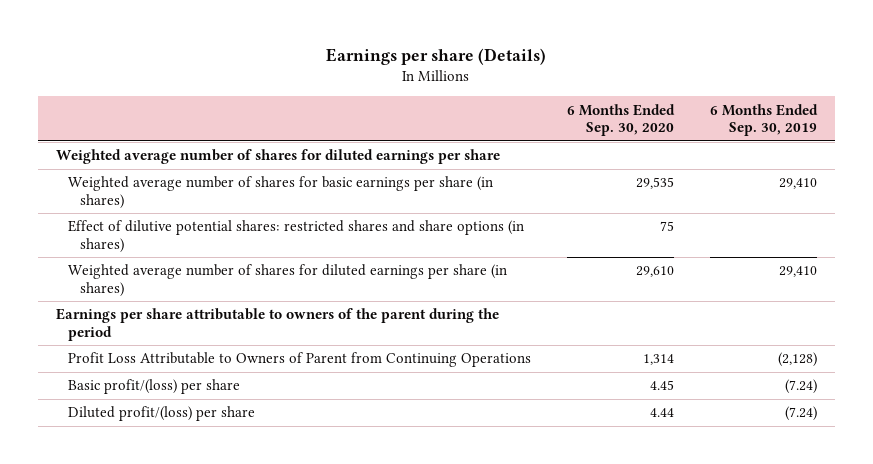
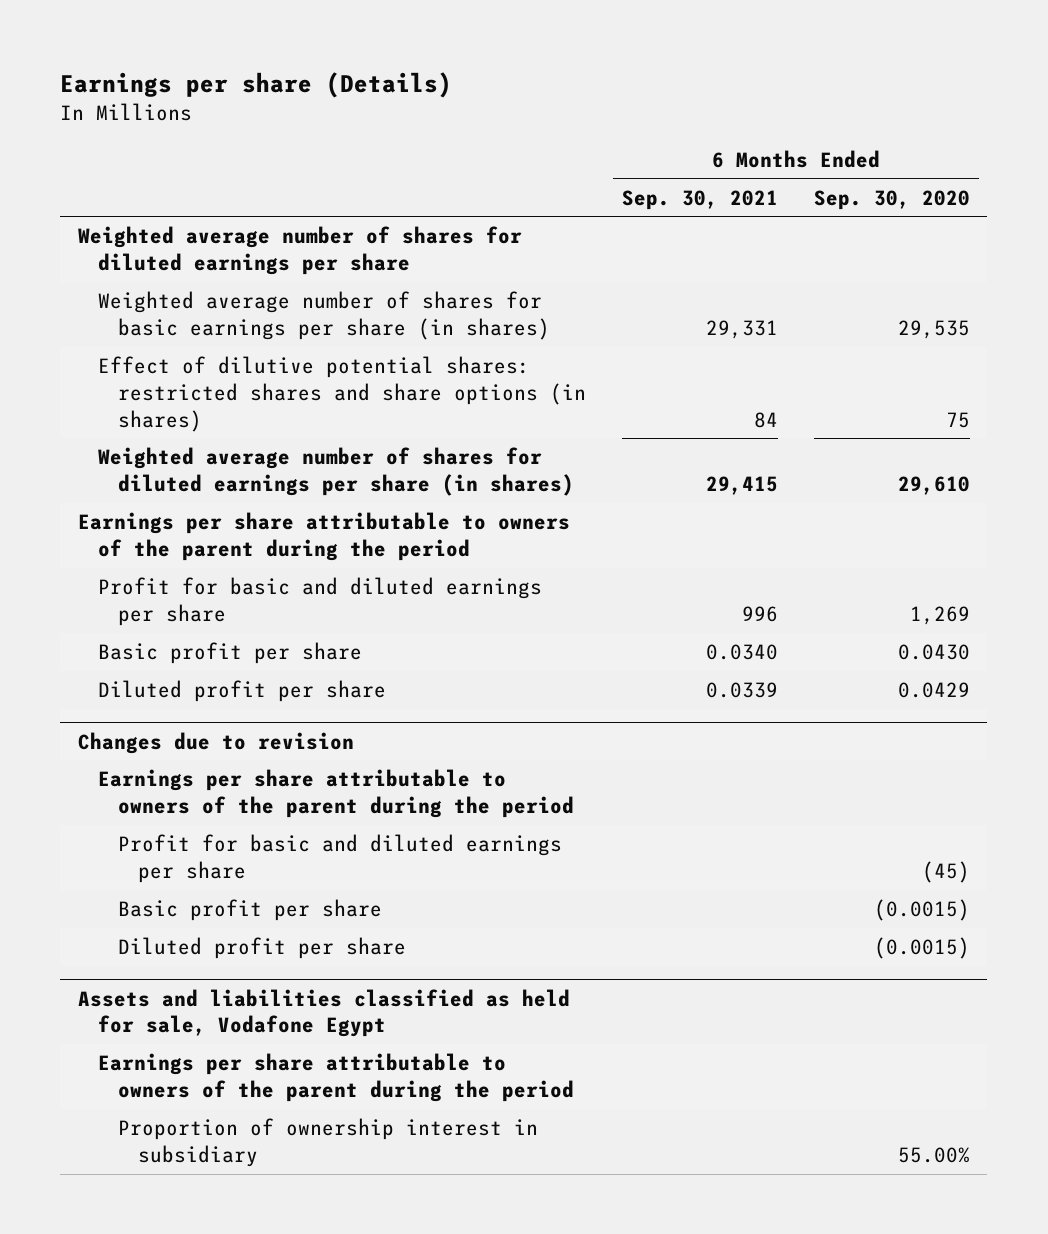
[710,103,819,137] 6 Months Ended Sep. 30, 2019 -> none
none -> [621,189,778,210] Sep. 30, 2021
[68,352,532,368] Profit Loss Attributable to Owners of Parent from Continuing Operations -> none
none -> [98,577,543,626] Profit for basic and diluted earnings per share
[68,379,241,395] Basic profit/(loss) per share -> [98,642,363,665] Basic profit per share
[650,380,675,391] 4.45 -> [897,644,970,661] 0.0430
[68,406,256,422] Diluted profit/(loss) per share -> [98,680,387,703] Diluted profit per share
[650,408,675,418] 4.44 -> [897,682,970,699] 0.0429
none -> [78,731,355,754] Changes due to revision
none -> [98,769,574,818] Earnings per share attributable to owners of the parent during the period
none -> [117,834,562,883] Profit for basic and diluted earnings per share
none -> [117,899,382,922] Basic profit per share
none -> [117,937,406,960] Diluted profit per share
none -> [78,988,571,1038] Assets and liabilities classified as held for sale, Vodafone Egypt
none -> [98,1053,574,1102] Earnings per share attributable to owners of the parent during the period
none -> [117,1118,538,1167] Proportion of ownership interest in subsidiary

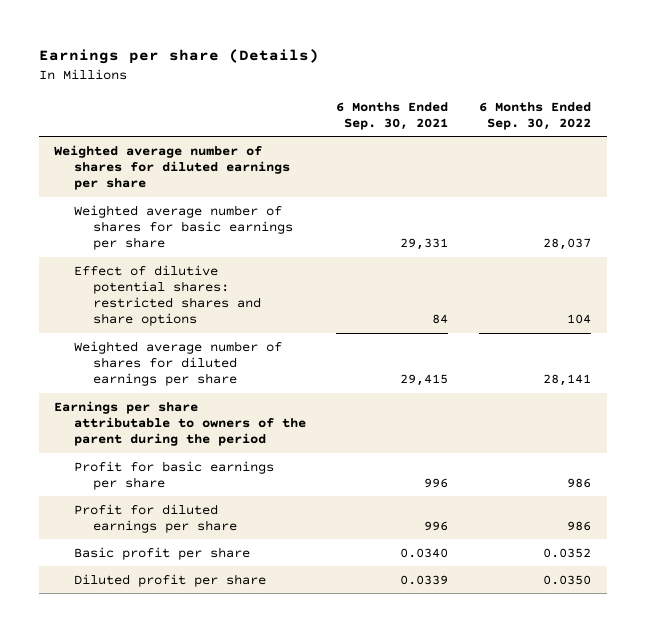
[813,189,970,210] Sep. 30, 2020 -> none
none -> [479,101,592,130] 6 Months Ended Sep. 30, 2022
[98,291,550,340] Weighted average number of shares for basic earnings per share (in shares) -> [73,204,294,251] Weighted average number of shares for basic earnings per share
[98,356,586,432] Effect of dilutive potential shares: restricted shares and share options (in shares) -> [73,264,262,327] Effect of dilutive potential shares: restricted shares and share options
[98,447,574,496] Weighted average number of shares for diluted earnings per share (in shares) -> [73,340,282,387] Weighted average number of shares for diluted earnings per share
none -> [73,460,274,490] Profit for basic earnings per share
[98,577,543,626] Profit for basic and diluted earnings per share -> [73,503,238,533] Profit for diluted earnings per share
[78,731,355,754] Changes due to revision -> none
[98,769,574,818] Earnings per share attributable to owners of the parent during the period -> none
[117,834,562,883] Profit for basic and diluted earnings per share -> none
[117,899,382,922] Basic profit per share -> none
[117,937,406,960] Diluted profit per share -> none
[78,988,571,1038] Assets and liabilities classified as held for sale, Vodafone Egypt -> none
[98,1053,574,1102] Earnings per share attributable to owners of the parent during the period -> none
[117,1118,538,1167] Proportion of ownership interest in subsidiary -> none

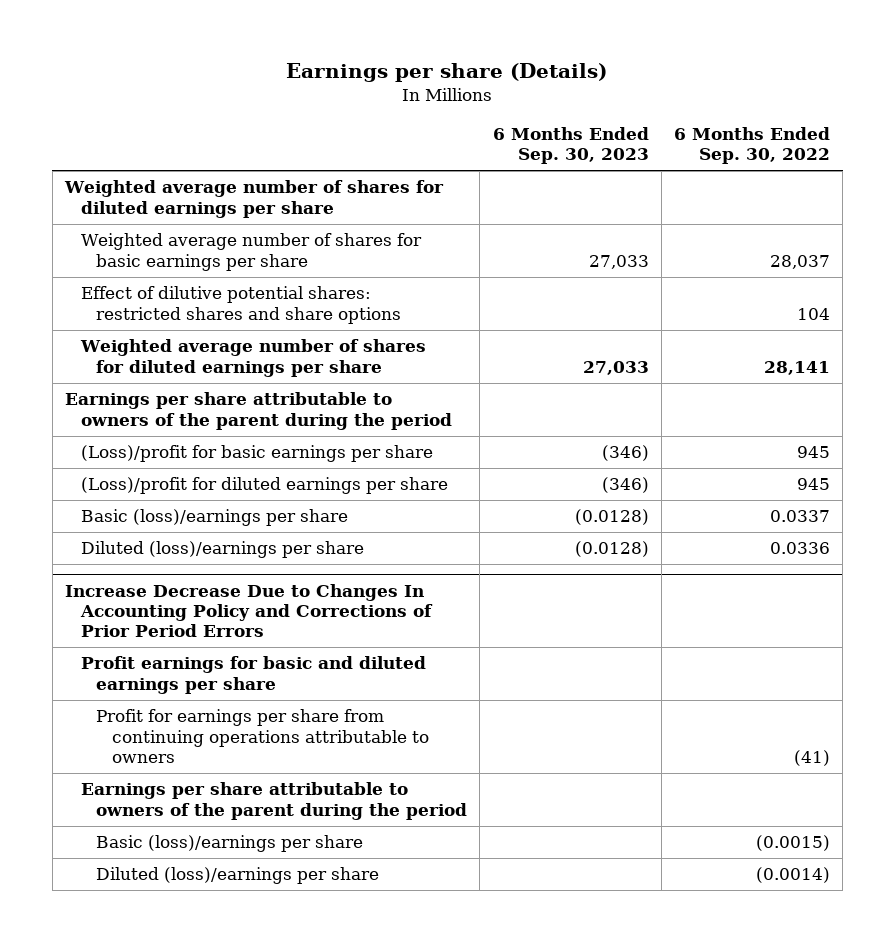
[336,101,449,130] 6 Months Ended Sep. 30, 2021 -> none
none -> [492,127,649,165] 6 Months Ended Sep. 30, 2023
[73,460,274,490] Profit for basic earnings per share -> [80,445,433,463] (Loss)/profit for basic earnings per share
[567,477,592,488] 986 -> [796,446,830,459] 945
[73,503,238,533] Profit for diluted earnings per share -> [80,477,448,495] (Loss)/profit for diluted earnings per share
[567,520,592,531] 986 -> [796,478,830,491] 945
[73,546,250,560] Basic profit per share -> [80,509,348,527] Basic (loss)/earnings per share
[543,547,592,558] 0.0352 -> [769,510,830,523] 0.0337
[73,573,266,587] Diluted profit per share -> [80,541,364,559] Diluted (loss)/earnings per share
[543,574,592,585] 0.0350 -> [769,542,830,555] 0.0336
none -> [64,583,433,638] Increase Decrease Due to Changes In Accounting Policy and Corrections of Prior Period Errors
none -> [80,656,426,694] Profit earnings for basic and diluted earnings per share
none -> [96,709,430,763] Profit for earnings per share from continuing operations attributable to owners
none -> [80,782,468,820] Earnings per share attributable to owners of the parent during the period
none -> [96,835,364,853] Basic (loss)/earnings per share
none -> [96,867,380,885] Diluted (loss)/earnings per share

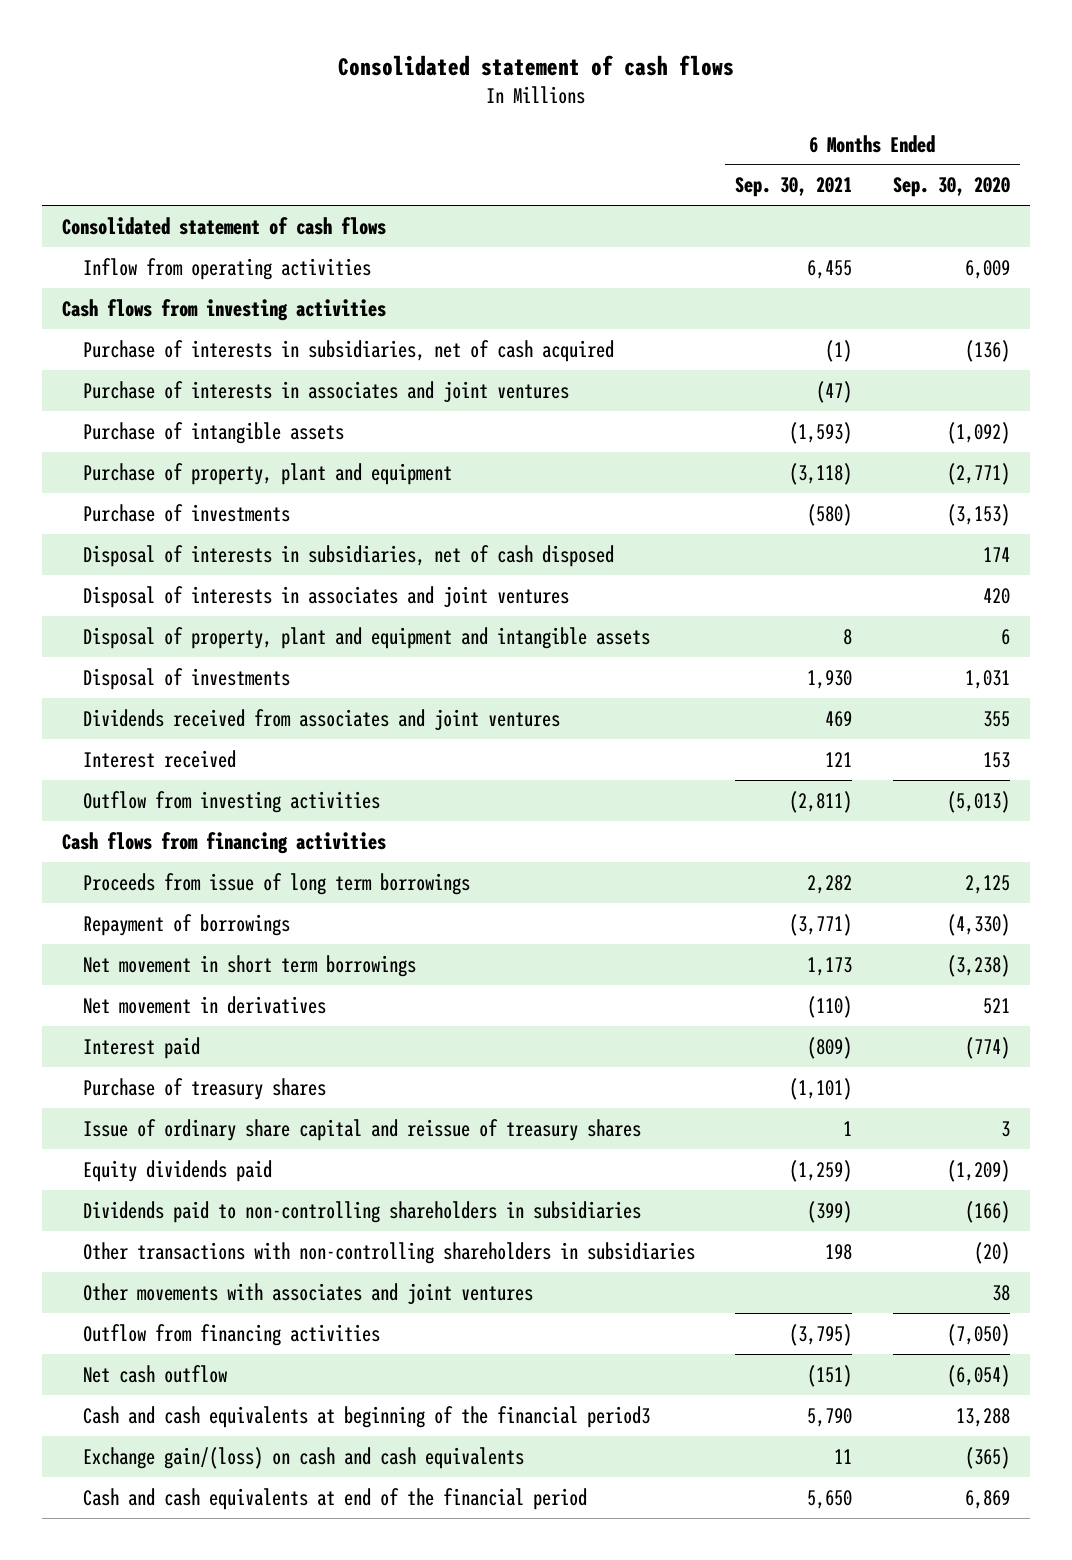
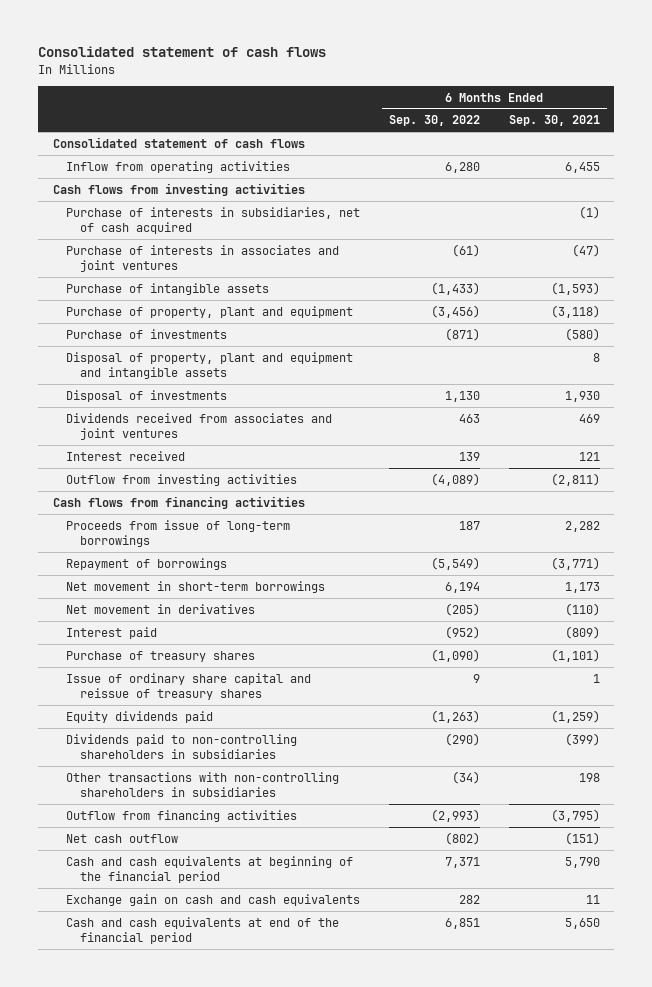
[892,177,1010,198] Sep. 30, 2020 -> none
none -> [389,115,481,127] Sep. 30, 2022
[82,544,614,567] Disposal of interests in subsidiaries, net of cash disposed -> none
[82,585,569,608] Disposal of interests in associates and joint ventures -> none
[82,872,470,895] Proceeds from issue of long term borrowings -> [66,519,291,547] Proceeds from issue of long-term borrowings
[82,954,416,977] Net movement in short term borrowings -> [66,580,326,593] Net movement in short-term borrowings
[82,1282,533,1305] Other movements with associates and joint ventures -> none
[82,1405,650,1428] Cash and cash equivalents at beginning of the financial period3 -> [66,855,354,883] Cash and cash equivalents at beginning of the financial period
[82,1446,524,1469] Exchange gain/(loss) on cash and cash equivalents -> [66,893,361,906] Exchange gain on cash and cash equivalents

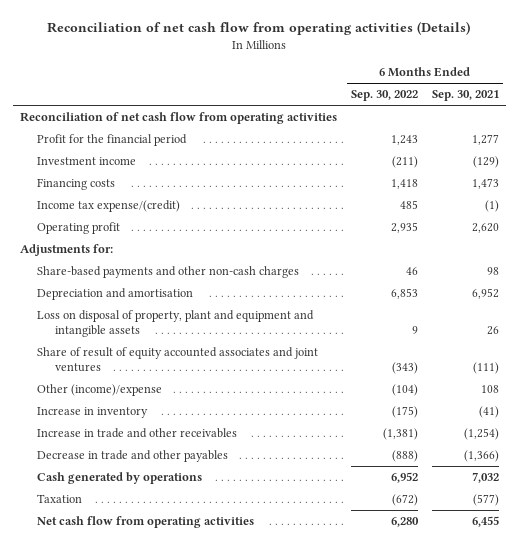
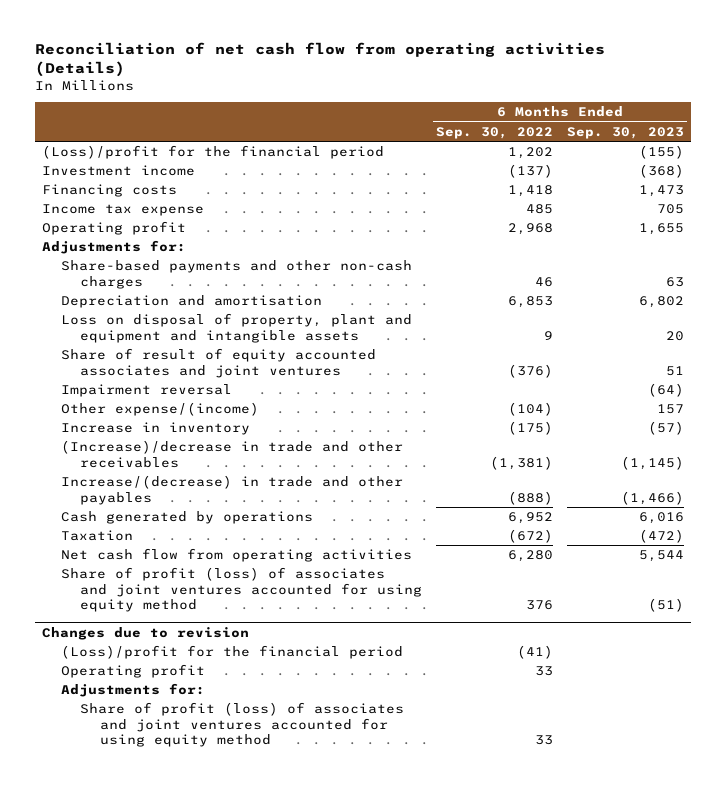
[432,90,500,102] Sep. 30, 2021 -> none
none -> [566,126,684,139] Sep. 30, 2023
[19,112,337,125] Reconciliation of net cash flow from operating activities -> none
[37,134,188,147] Profit for the financial period -> [41,145,384,160] (Loss)/profit for the financial period
[390,135,418,146] 1,243 -> [508,147,554,160] 1,202
[391,156,418,169] (211) -> [508,164,554,179] (137)
[37,200,181,213] Income tax expense/(credit) -> [41,204,204,217] Income tax expense
[390,222,418,234] 2,935 -> [508,223,554,236] 2,968
[391,361,418,374] (343) -> [508,363,554,378] (376)
none -> [61,384,233,398] Impairment reversal
[37,384,163,397] Other (income)/expense -> [61,402,260,417] Other expense/(income)
[37,428,238,439] Increase in trade and other receivables -> [61,440,404,468] (Increase)/decrease in trade and other receivables
[37,450,229,463] Decrease in trade and other payables -> [61,475,404,505] Increase/(decrease) in trade and other payables
none -> [61,567,423,613] Share of profit (loss) of associates and joint ventures accounted for using equity method
none -> [41,626,249,640] Changes due to revision
none -> [61,645,404,660] (Loss)/profit for the financial period
none -> [61,664,206,679] Operating profit
none -> [61,683,206,698] Adjustments for:
none -> [80,702,405,748] Share of profit (loss) of associates and joint ventures accounted for using equity method

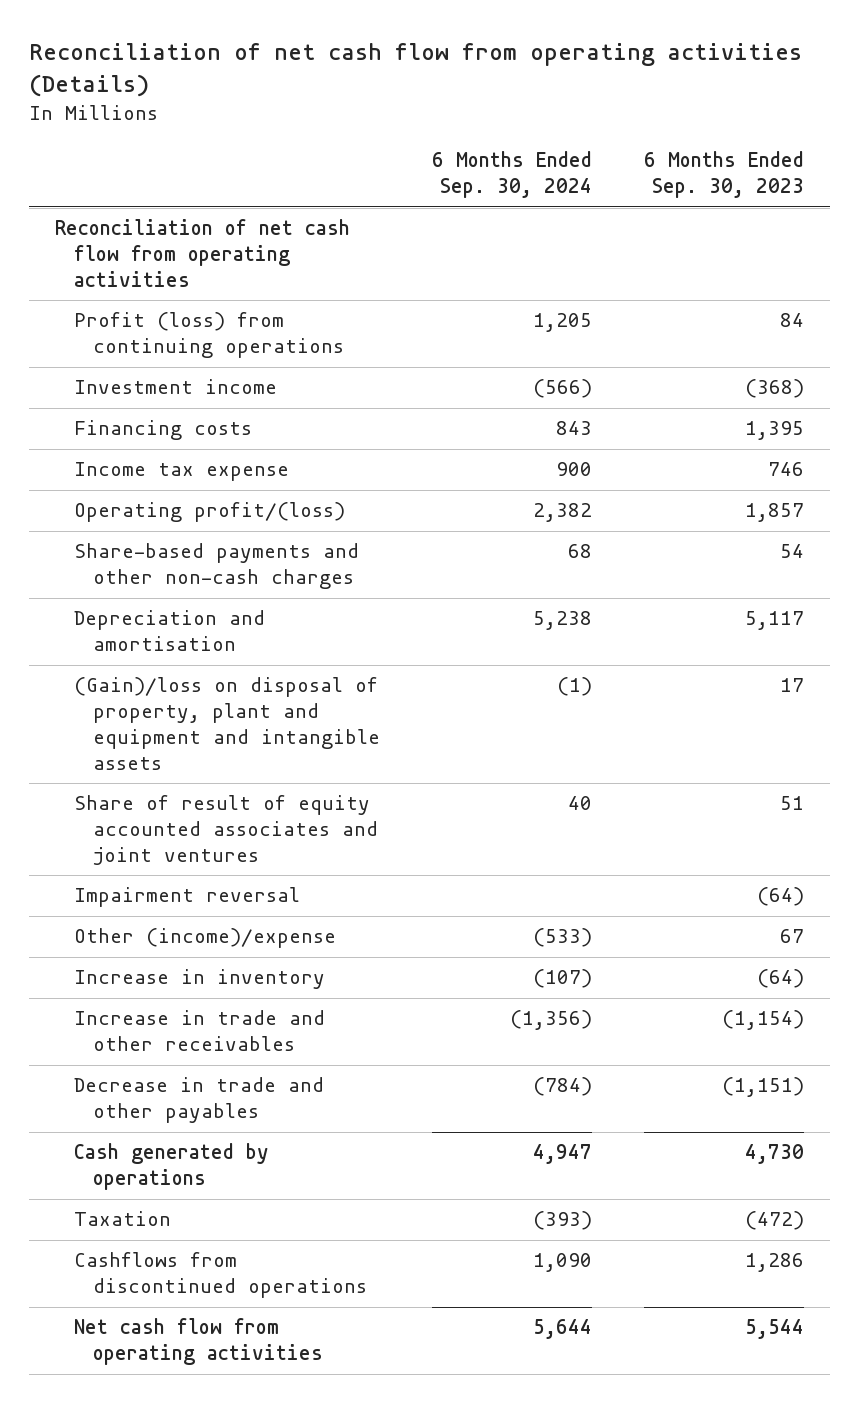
[436,126,554,139] Sep. 30, 2022 -> none
none -> [431,151,592,199] 6 Months Ended Sep. 30, 2024
[41,145,384,160] (Loss)/profit for the financial period -> none
none -> [54,219,350,288] Reconciliation of net cash flow from operating activities
none -> [73,312,344,359] Profit (loss) from continuing operations
[41,240,186,255] Adjustments for: -> none
[638,185,684,198] 1,473 -> [745,421,805,441] 1,395
[656,204,684,215] 705 -> [768,462,805,477] 746
[41,221,186,236] Operating profit -> [73,502,345,523] Operating profit/(loss)
[638,223,684,236] 1,655 -> [745,503,805,523] 1,857
[665,276,684,287] 63 -> [780,544,805,559] 54
[638,296,684,309] 6,802 -> [745,611,805,631] 5,117
[61,313,413,343] Loss on disposal of property, plant and equipment and intangible assets -> [73,677,380,771] (Gain)/loss on disposal of property, plant and equipment and intangible assets
[665,330,684,341] 20 -> [780,678,805,693] 17
[61,402,260,417] Other expense/(income) -> [73,928,336,949] Other (income)/expense
[656,404,684,415] 157 -> [780,929,805,944] 67
[647,421,684,436] (57) -> [757,969,805,989] (64)
[61,440,404,468] (Increase)/decrease in trade and other receivables -> [73,1010,325,1052] Increase in trade and other receivables
[620,455,684,470] (1,145) -> [722,1010,805,1031] (1,154)
[61,475,404,505] Increase/(decrease) in trade and other payables -> [73,1077,324,1124] Decrease in trade and other payables
[620,490,684,505] (1,466) -> [722,1077,805,1098] (1,151)
[638,512,684,525] 6,016 -> [745,1144,805,1165] 4,730
none -> [73,1252,367,1299] Cashflows from discontinued operations
[61,567,423,613] Share of profit (loss) of associates and joint ventures accounted for using equity method -> none
[41,626,249,640] Changes due to revision -> none
[61,645,404,660] (Loss)/profit for the financial period -> none
[61,664,206,679] Operating profit -> none
[61,683,206,698] Adjustments for: -> none
[80,702,405,748] Share of profit (loss) of associates and joint ventures accounted for using equity method -> none

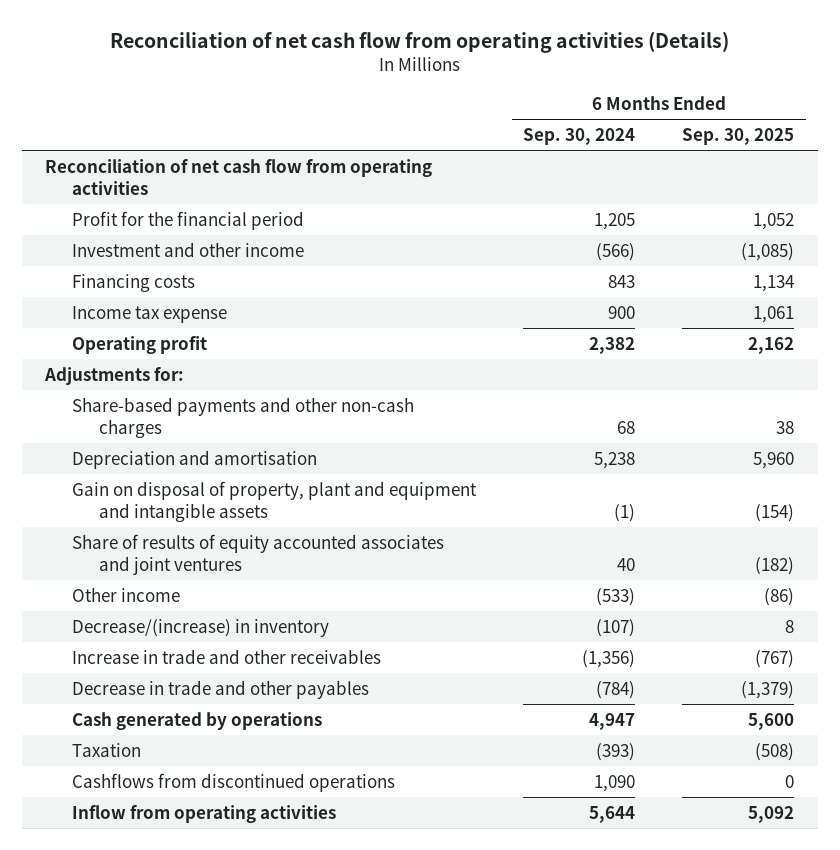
[644,151,805,199] 6 Months Ended Sep. 30, 2023 -> none
none -> [682,127,795,145] Sep. 30, 2025
[73,312,344,359] Profit (loss) from continuing operations -> [72,210,305,230] Profit for the financial period
[73,379,277,395] Investment income -> [72,241,305,257] Investment and other income
[73,502,345,523] Operating profit/(loss) -> [72,335,208,354] Operating profit
none -> [44,366,185,385] Adjustments for:
[73,887,300,908] Impairment reversal -> none
[73,677,380,771] (Gain)/loss on disposal of property, plant and equipment and intangible assets -> [72,480,478,522] Gain on disposal of property, plant and equipment and intangible assets
[73,795,378,866] Share of result of equity accounted associates and joint ventures -> [72,533,445,575] Share of results of equity accounted associates and joint ventures
[73,928,336,949] Other (income)/expense -> [72,586,181,602] Other income
[73,969,325,990] Increase in inventory -> [72,618,330,637] Decrease/(increase) in inventory
[73,1318,323,1366] Net cash flow from operating activities -> [72,804,337,823] Inflow from operating activities

